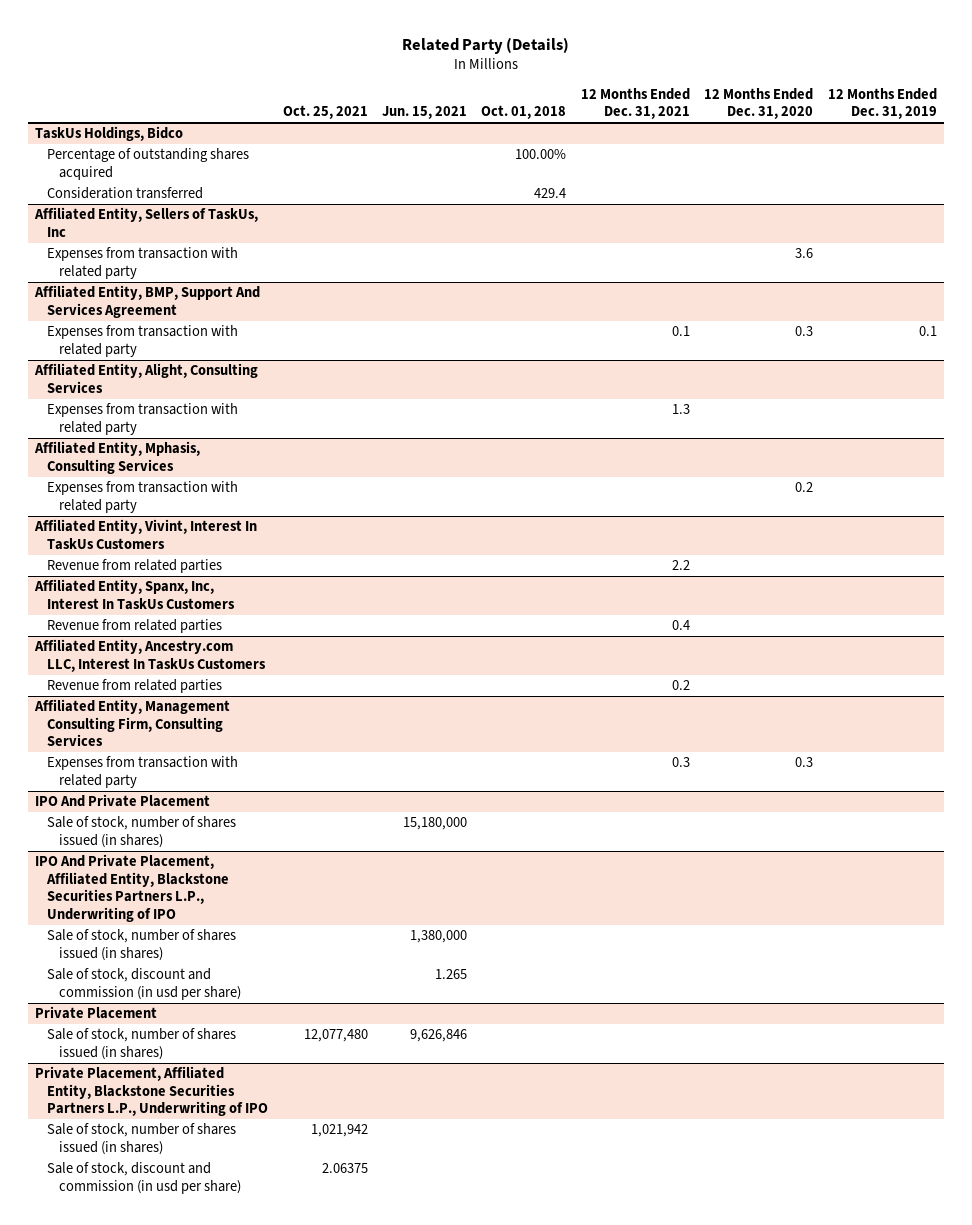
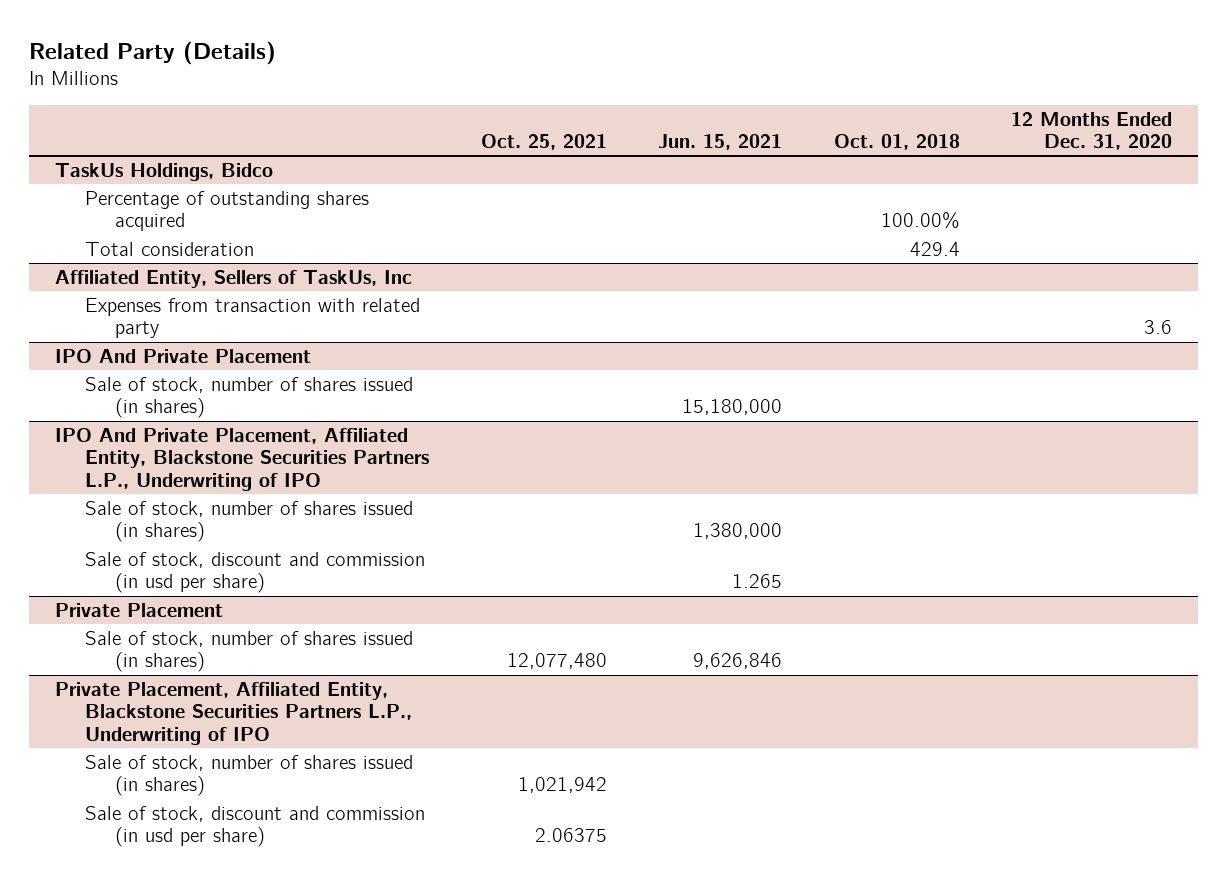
[580,88,690,120] 12 Months Ended Dec. 31, 2021 -> none
[827,88,937,120] 12 Months Ended Dec. 31, 2019 -> none
[47,187,204,200] Consideration transferred -> [85,241,255,256] Total consideration
[33,285,260,318] Affiliated Entity, BMP, Support And Services Agreement -> none
[47,325,239,357] Expenses from transaction with related party -> none
[33,363,258,393] Affiliated Entity, Alight, Consulting Services -> none
[47,403,239,435] Expenses from transaction with related party -> none
[33,441,200,474] Affiliated Entity, Mphasis, Consulting Services -> none
[47,481,239,513] Expenses from transaction with related party -> none
[33,519,257,550] Affiliated Entity, Vivint, Interest In TaskUs Customers -> none
[47,559,223,574] Revenue from related parties -> none
[33,579,236,610] Affiliated Entity, Spanx, Inc, Interest In TaskUs Customers -> none
[47,619,223,634] Revenue from related parties -> none
[33,639,267,672] Affiliated Entity, Ancestry.com LLC, Interest In TaskUs Customers -> none
[47,679,223,694] Revenue from related parties -> none
[33,699,230,747] Affiliated Entity, Management Consulting Firm, Consulting Services -> none
[47,756,239,788] Expenses from transaction with related party -> none

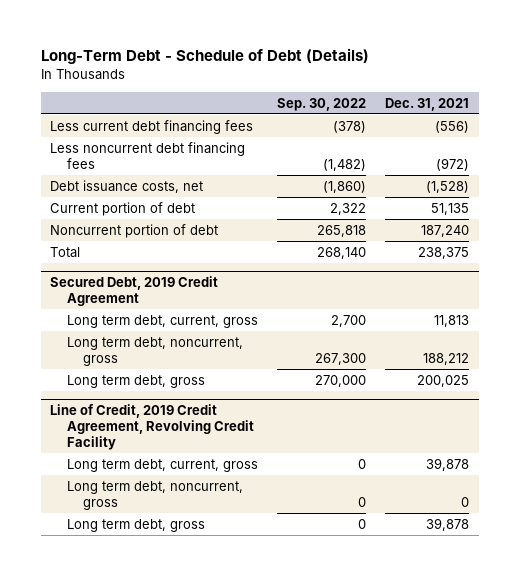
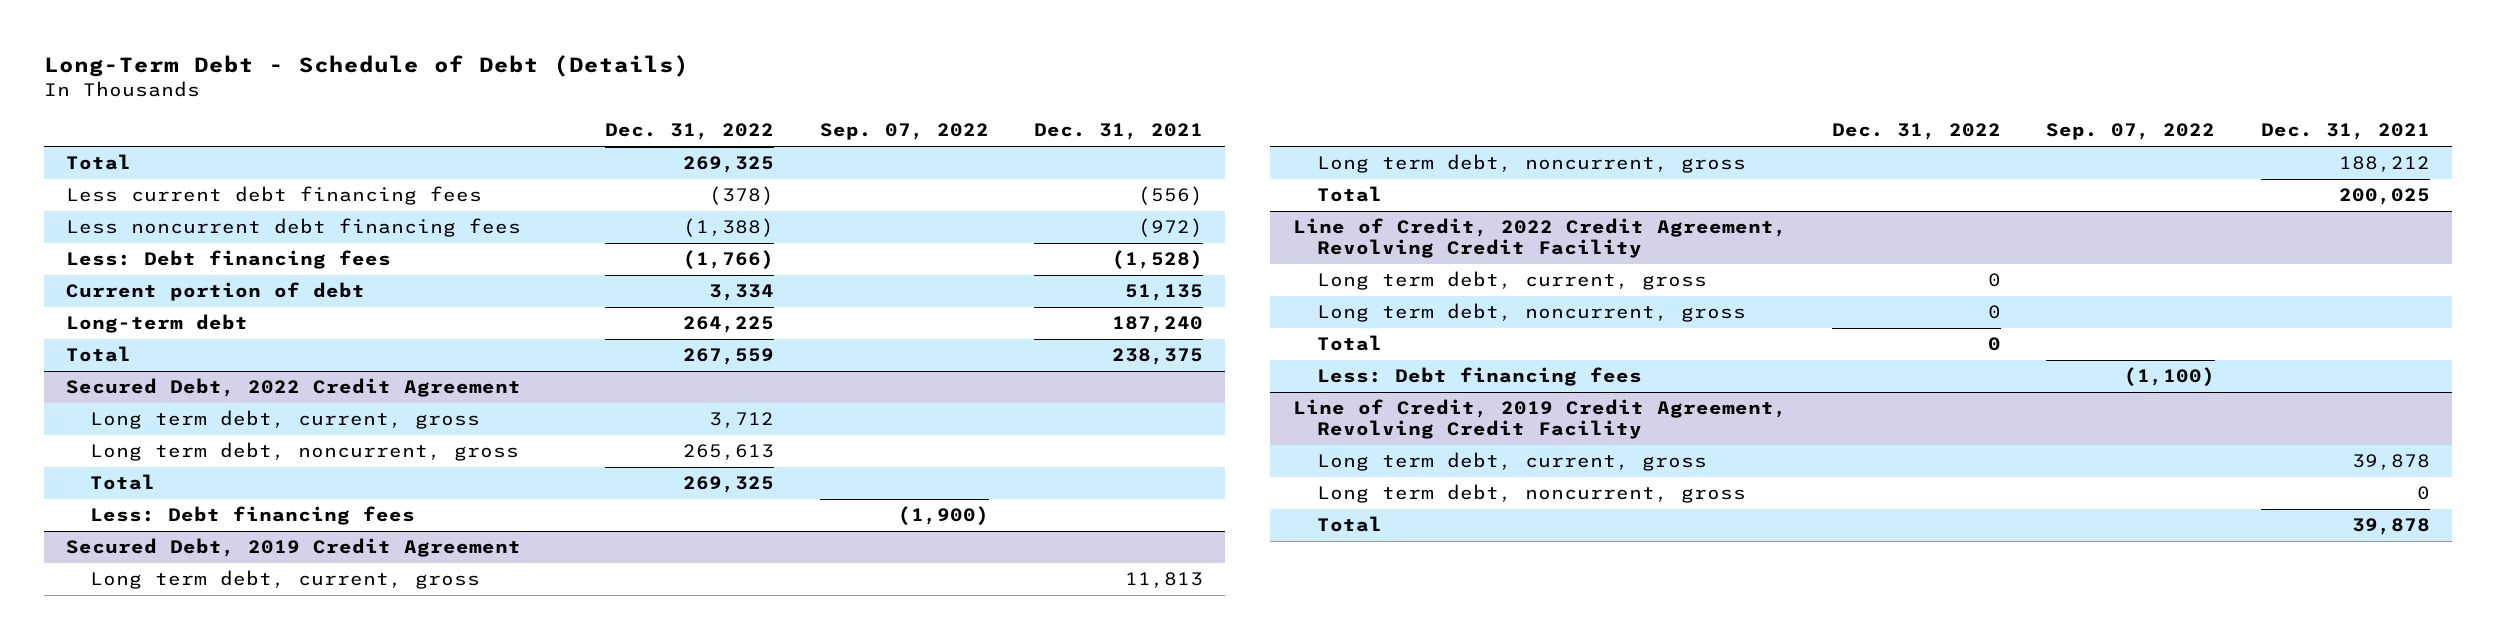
[276,97,366,111] Sep. 30, 2022 -> none
none -> [605,123,775,141] Dec. 31, 2022
none -> [819,123,989,141] Sep. 07, 2022
none -> [66,154,132,171] Total
[50,179,204,193] Debt issuance costs, net -> [66,250,392,270] Less: Debt financing fees
[50,223,219,238] Noncurrent portion of debt -> [66,314,249,334] Long-term debt
none -> [66,378,522,398] Secured Debt, 2022 Credit Agreement
none -> [90,410,481,430] Long term debt, current, gross
none -> [90,442,520,462] Long term debt, noncurrent, gross
none -> [90,474,156,491] Total
none -> [90,506,416,526] Less: Debt financing fees
[66,374,205,388] Long term debt, gross -> [1316,186,1382,203] Total
none -> [1292,218,1787,259] Line of Credit, 2022 Credit Agreement, Revolving Credit Facility
none -> [1316,271,1707,291] Long term debt, current, gross
none -> [1316,303,1746,323] Long term debt, noncurrent, gross
none -> [1316,335,1382,352] Total
none -> [1316,367,1642,387] Less: Debt financing fees
[66,518,205,532] Long term debt, gross -> [1316,516,1382,533] Total

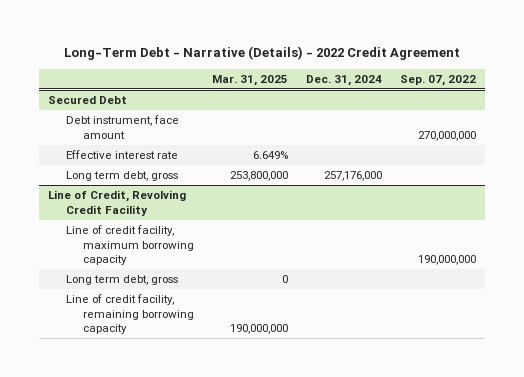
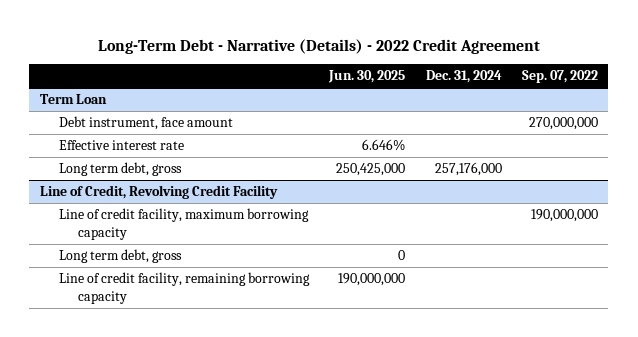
[212,74,289,86] Mar. 31, 2025 -> none
none -> [328,70,406,84] Jun. 30, 2025
[48,96,128,105] Secured Debt -> [39,94,107,105] Term Loan

